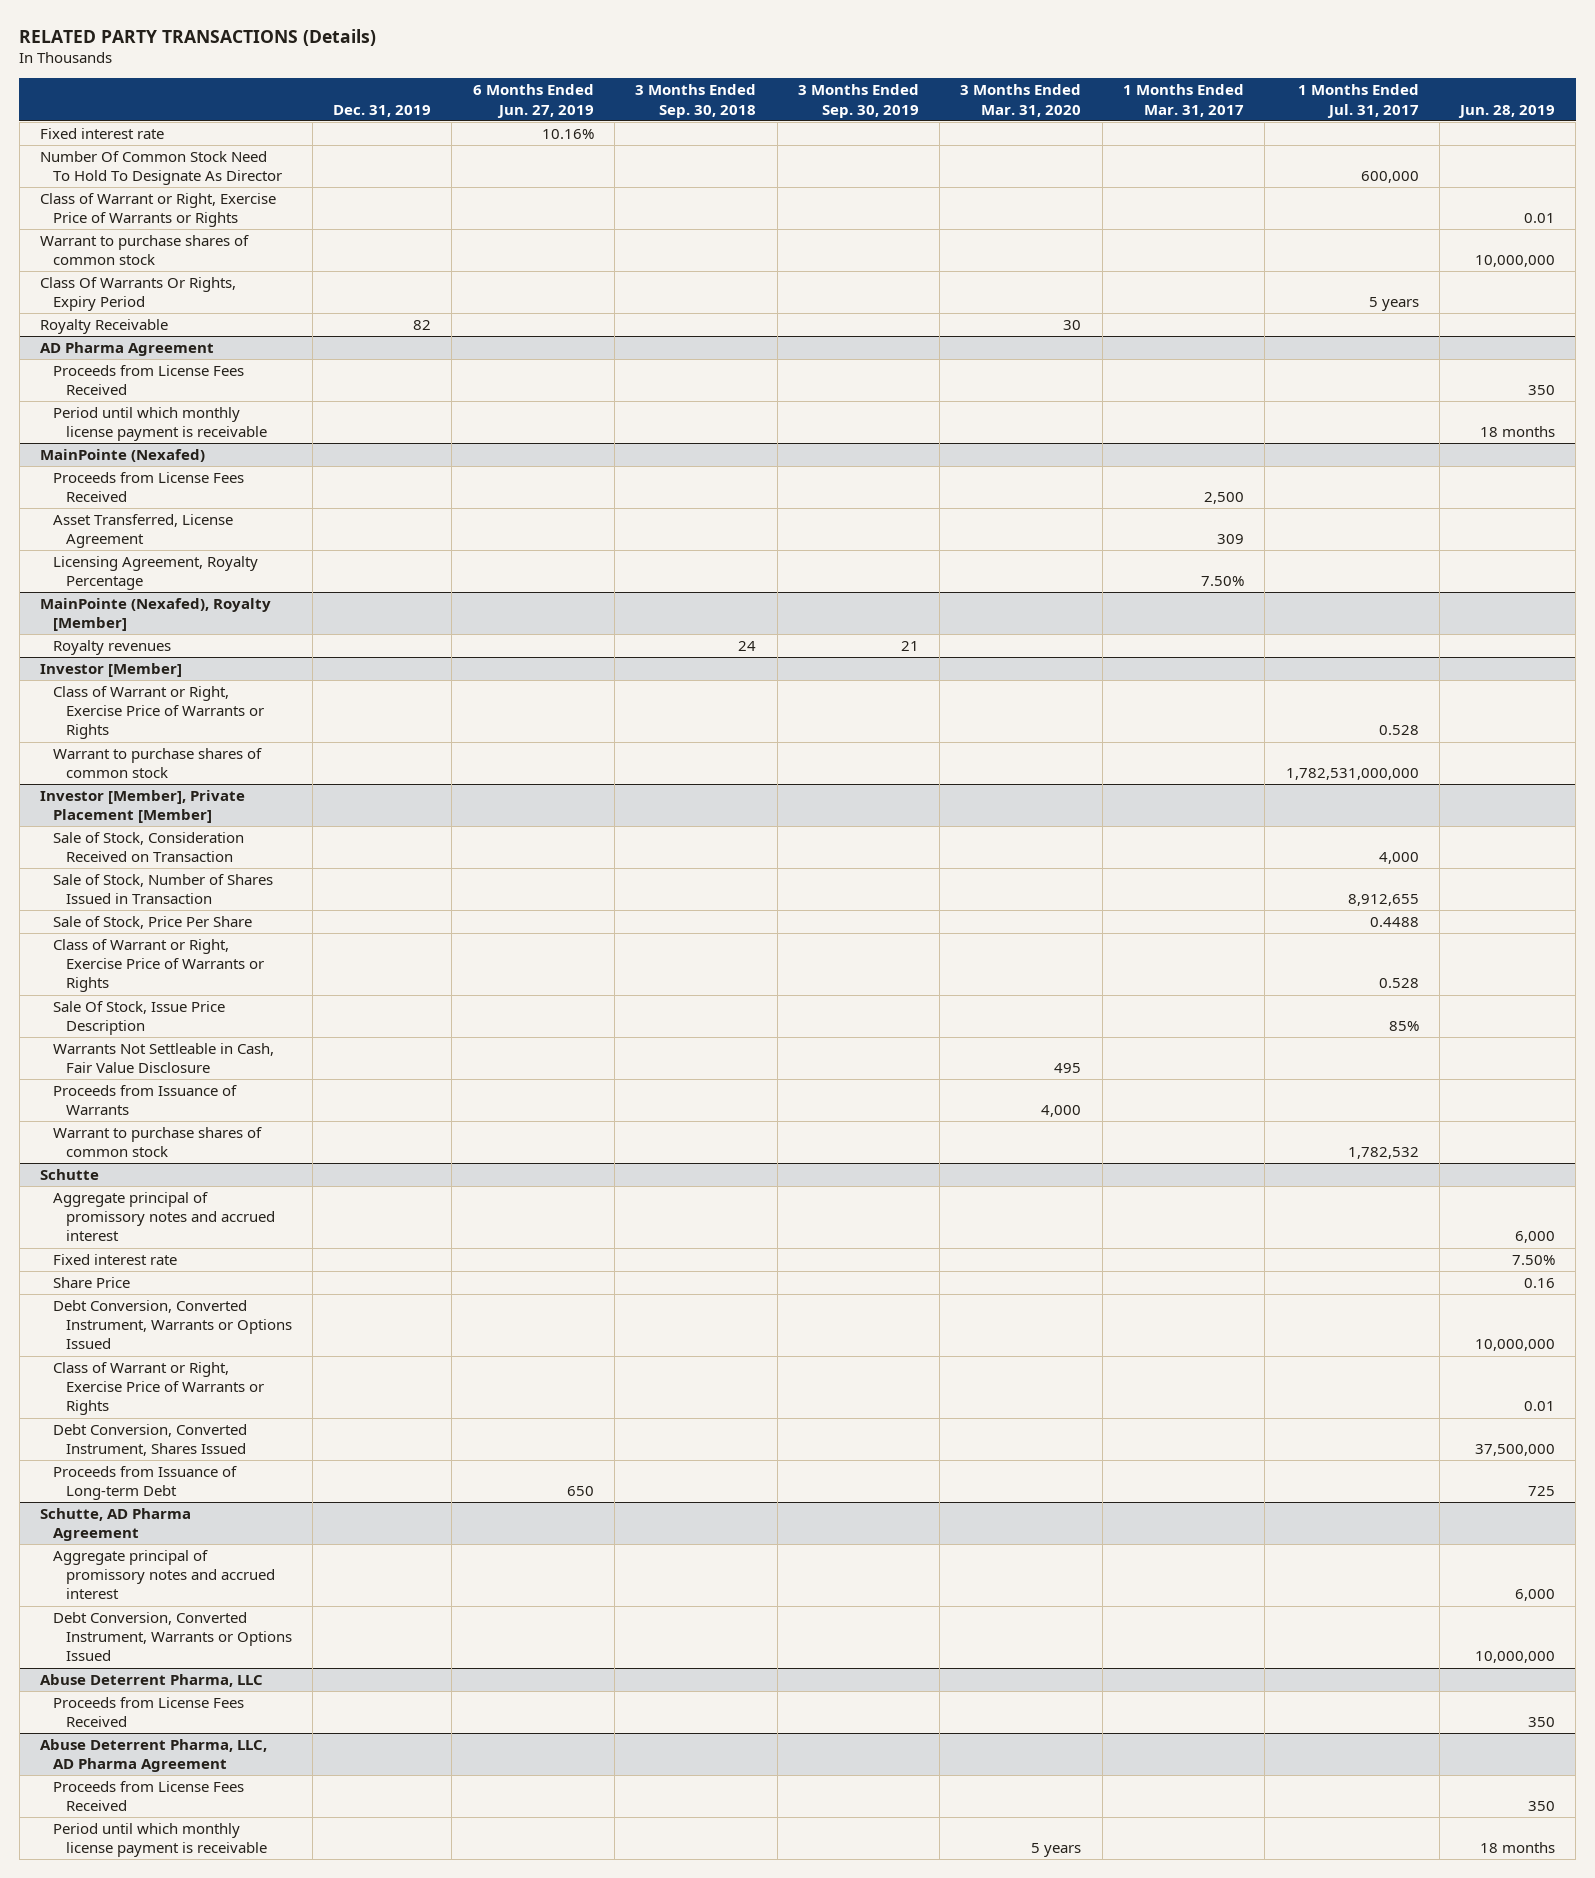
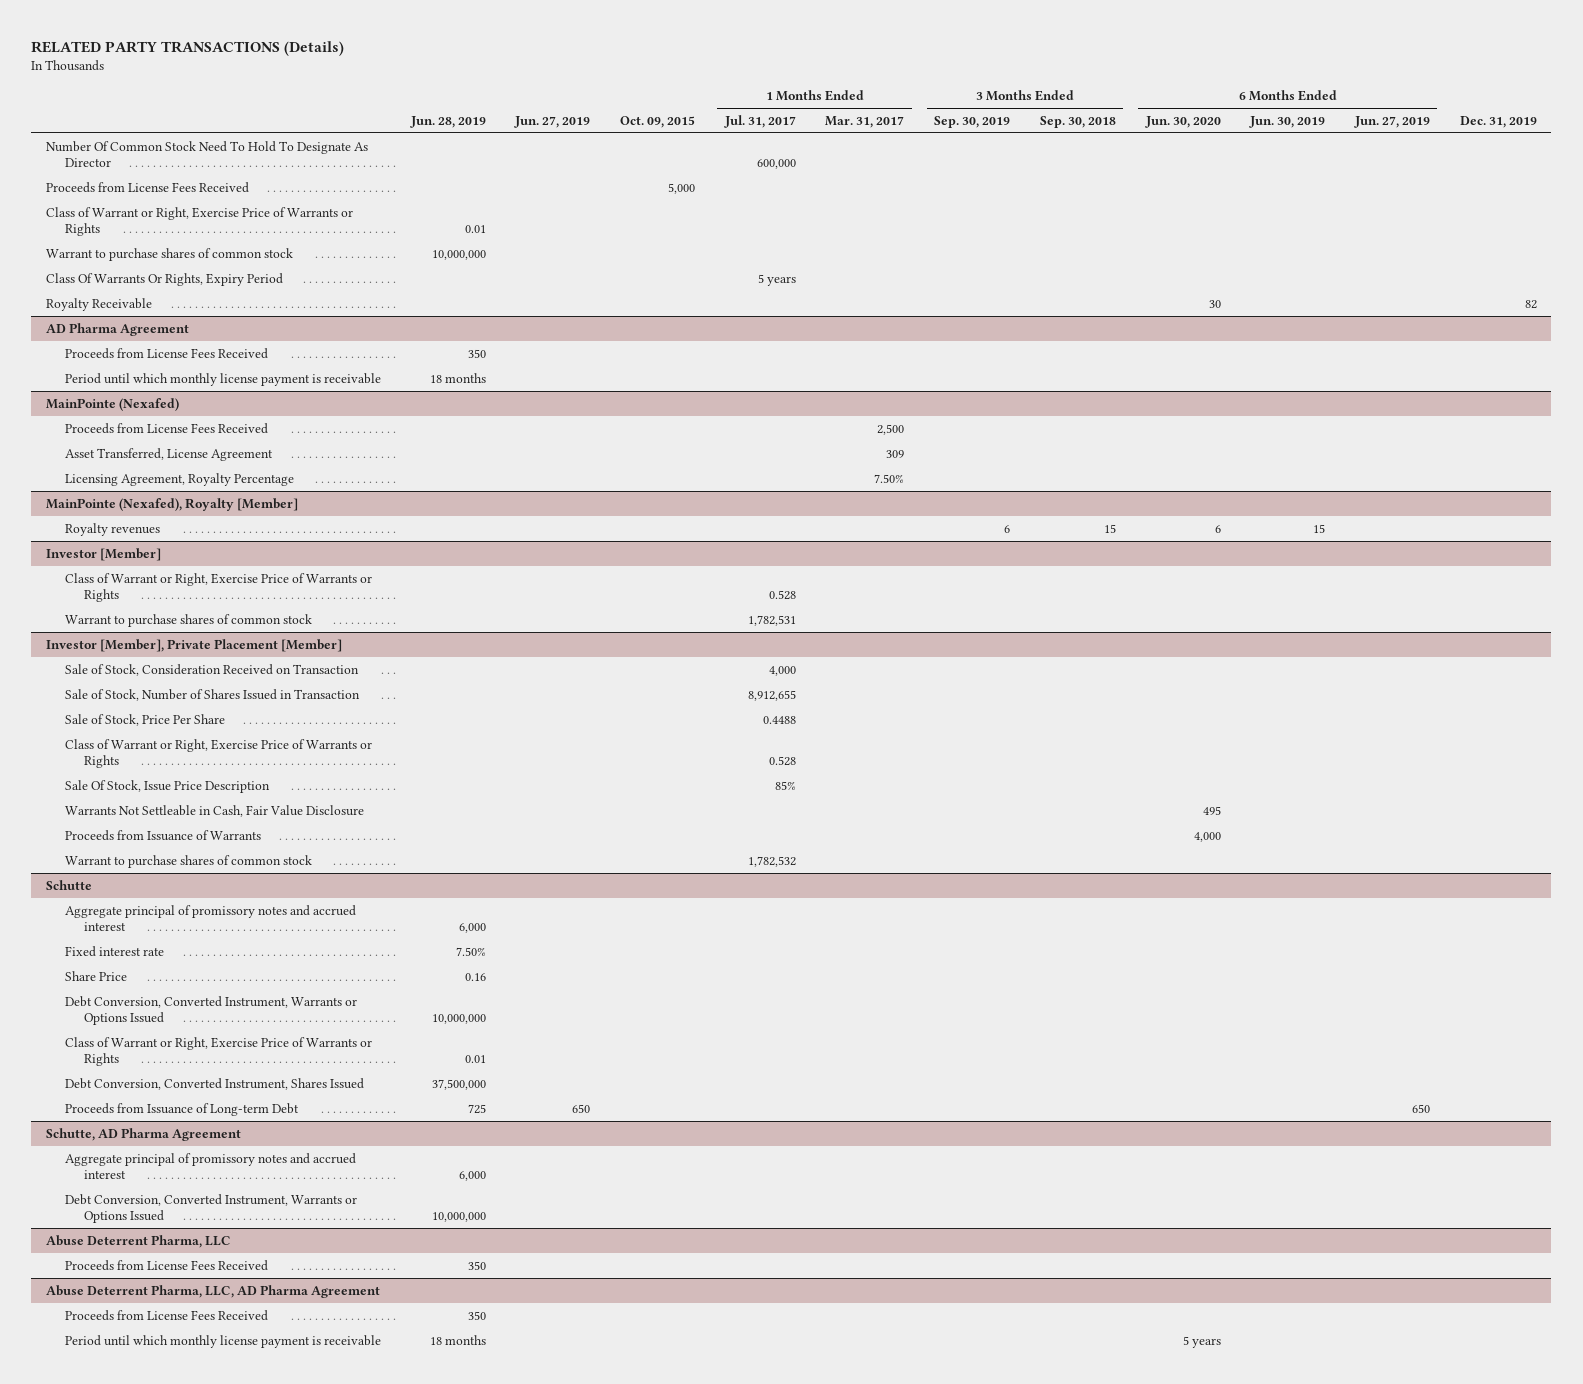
[960,84,1082,117] 3 Months Ended Mar. 31, 2020 -> none
none -> [514,115,591,128] Jun. 27, 2019
none -> [620,115,696,128] Oct. 09, 2015
none -> [1144,115,1221,128] Jun. 30, 2020
none -> [1249,115,1326,128] Jun. 30, 2019
[39,128,164,140] Fixed interest rate -> none
none -> [45,181,249,193] Proceeds from License Fees Received
[738,641,757,652] 24 -> [1103,523,1116,533] 15
[900,641,919,652] 21 -> [1004,524,1011,533] 6
[1285,768,1419,781] 1,782,531,000,000 -> [747,614,796,626] 1,782,531

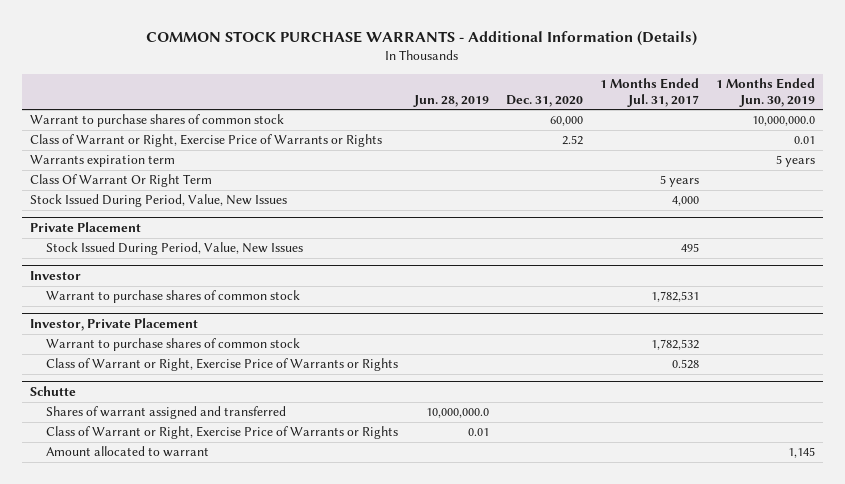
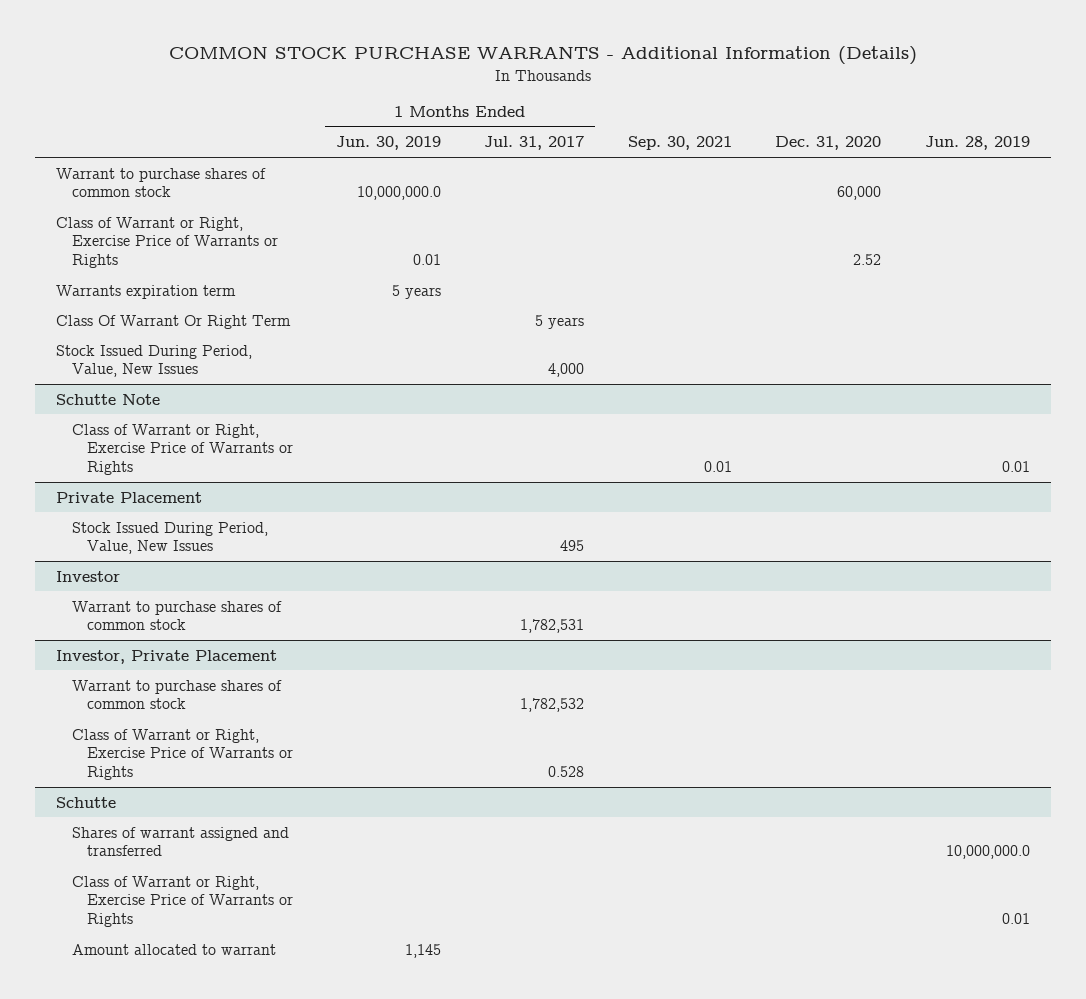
none -> [627,136,732,151] Sep. 30, 2021
none -> [56,393,161,405] Schutte Note
none -> [71,423,293,475] Class of Warrant or Right, Exercise Price of Warrants or Rights

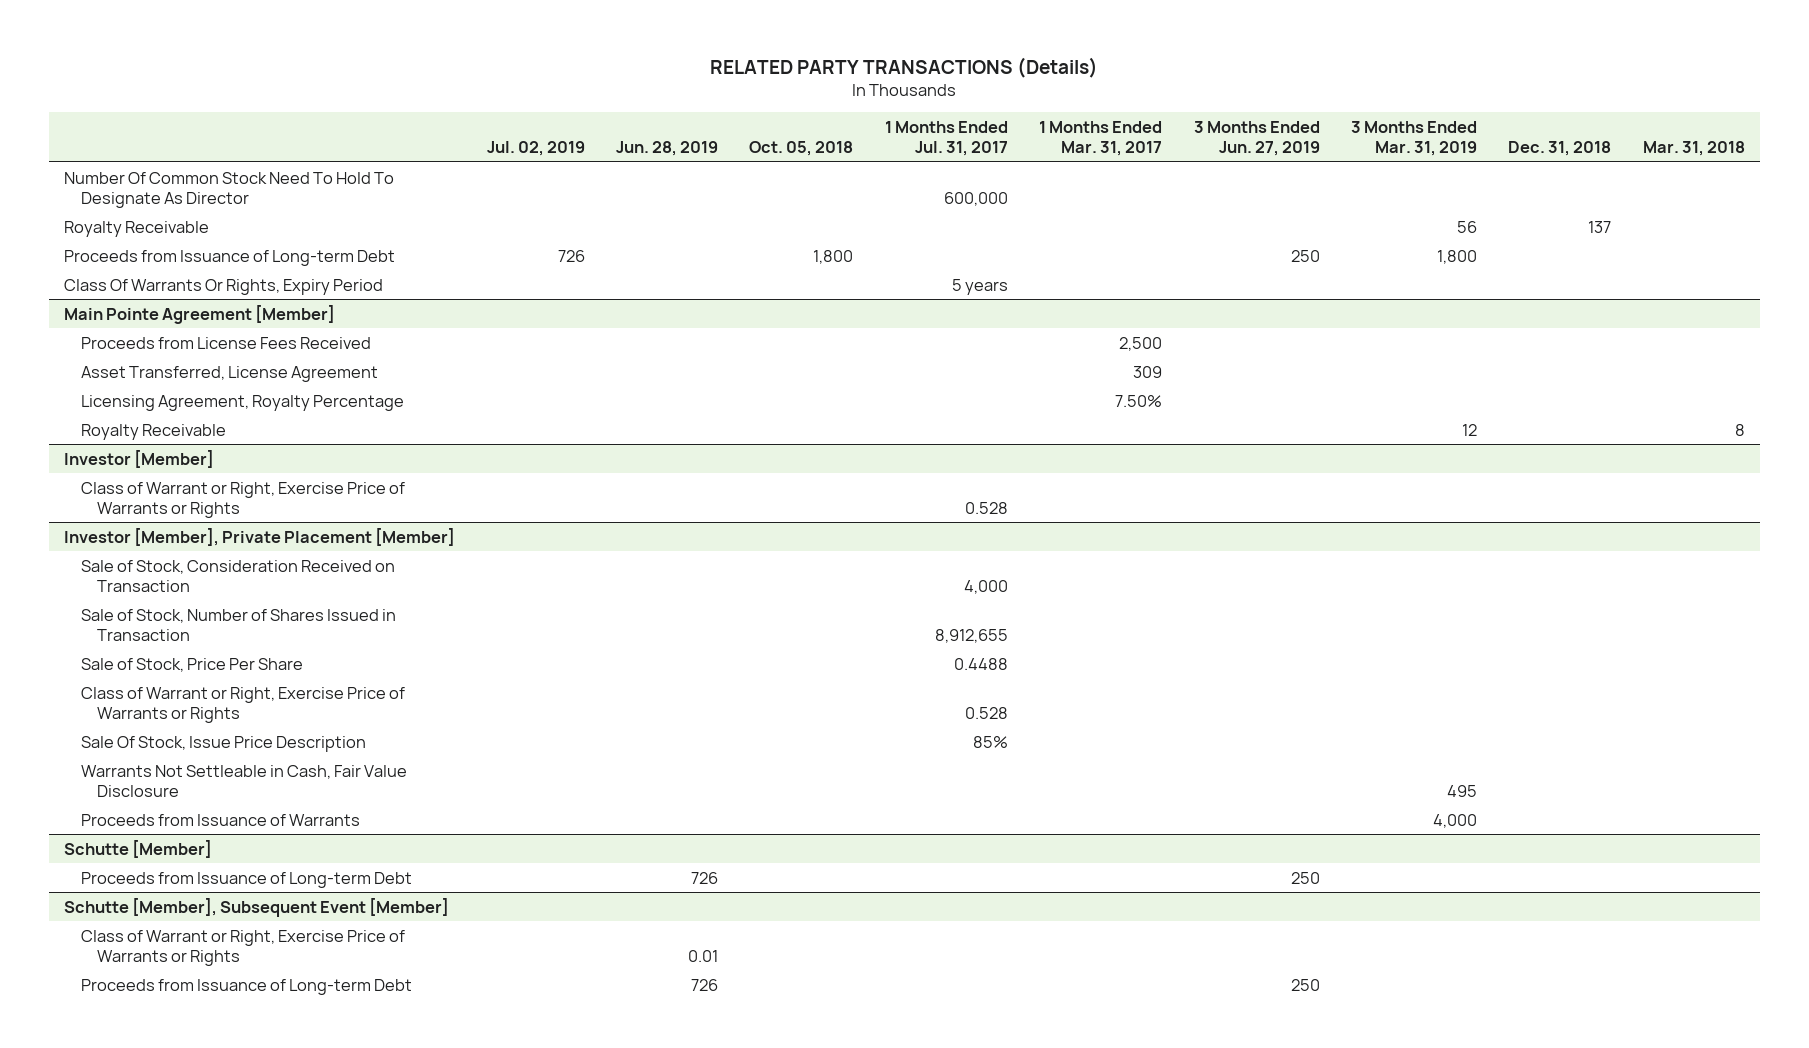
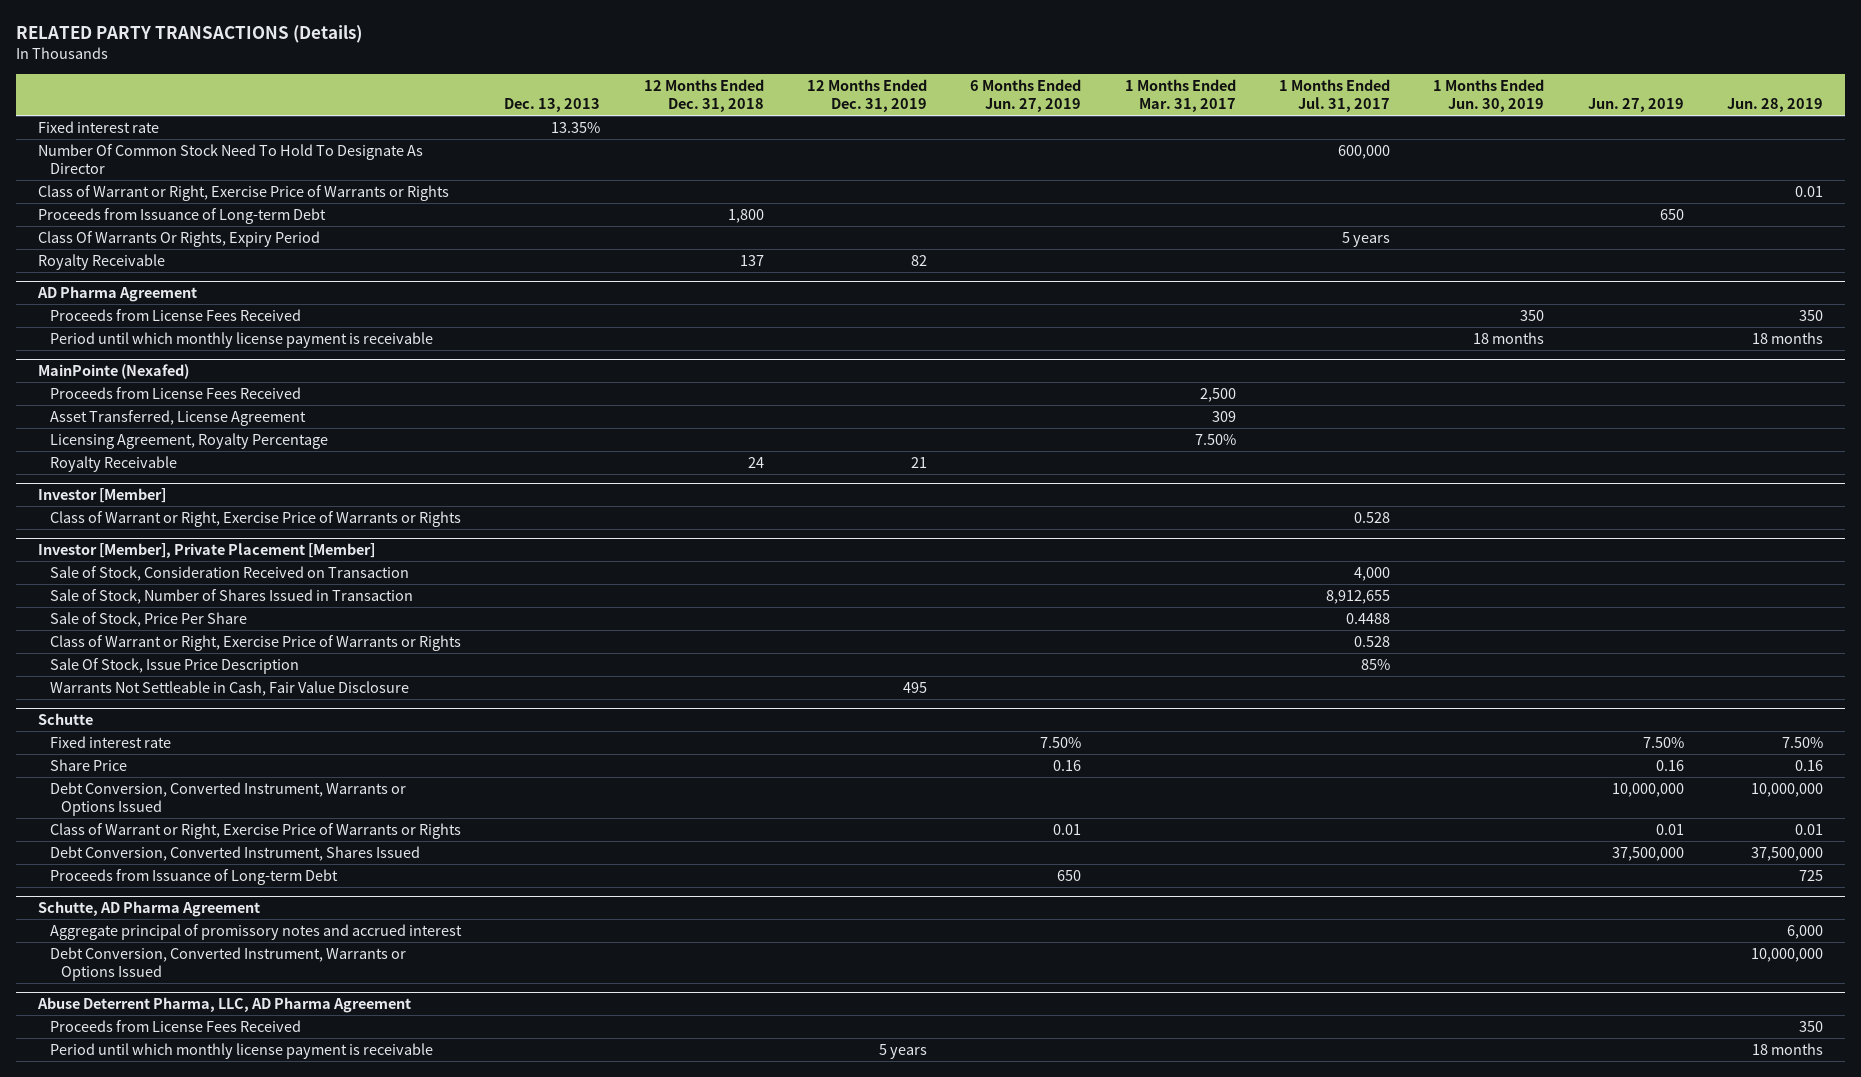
[486,141,585,157] Jul. 02, 2019 -> none
[749,141,854,157] Oct. 05, 2018 -> none
[1193,121,1320,157] 3 Months Ended Jun. 27, 2019 -> none
[1350,121,1477,157] 3 Months Ended Mar. 31, 2019 -> none
[1508,141,1612,157] Dec. 31, 2018 -> none
[1642,141,1745,157] Mar. 31, 2018 -> none
none -> [504,97,601,112] Dec. 13, 2013
none -> [643,78,764,112] 12 Months Ended Dec. 31, 2018
none -> [806,78,927,112] 12 Months Ended Dec. 31, 2019
none -> [970,78,1082,112] 6 Months Ended Jun. 27, 2019
none -> [1433,78,1545,112] 1 Months Ended Jun. 30, 2019
none -> [1587,97,1684,112] Jun. 27, 2019
none -> [38,120,160,133] Fixed interest rate
none -> [38,184,450,201] Class of Warrant or Right, Exercise Price of Warrants or Rights
[64,220,210,237] Royalty Receivable -> [38,253,166,270] Royalty Receivable
none -> [37,285,198,302] AD Pharma Agreement
none -> [49,308,301,321] Proceeds from License Fees Received
none -> [49,331,433,348] Period until which monthly license payment is receivable
[64,304,336,324] Main Pointe Agreement [Member] -> [38,363,190,379] MainPointe (Nexafed)
[80,813,360,826] Proceeds from Issuance of Warrants -> none
[64,897,450,917] Schutte [Member], Subsequent Event [Member] -> none
[80,929,405,966] Class of Warrant or Right, Exercise Price of Warrants or Rights -> none
[80,978,412,995] Proceeds from Issuance of Long-term Debt -> none
[64,839,213,858] Schutte [Member] -> [38,712,94,725] Schutte
none -> [49,735,171,748] Fixed interest rate
none -> [49,758,127,771] Share Price
none -> [49,781,406,817] Debt Conversion, Converted Instrument, Warrants or Options Issued
none -> [49,822,461,839] Class of Warrant or Right, Exercise Price of Warrants or Rights
none -> [49,845,420,861] Debt Conversion, Converted Instrument, Shares Issued
[691,871,719,884] 726 -> [1799,869,1824,881] 725
none -> [38,900,261,917] Schutte, AD Pharma Agreement
none -> [49,923,462,940] Aggregate principal of promissory notes and accrued interest
none -> [49,946,406,982] Debt Conversion, Converted Instrument, Warrants or Options Issued
none -> [37,996,412,1013] Abuse Deterrent Pharma, LLC, AD Pharma Agreement
none -> [49,1019,301,1032] Proceeds from License Fees Received
none -> [49,1042,433,1059] Period until which monthly license payment is receivable

